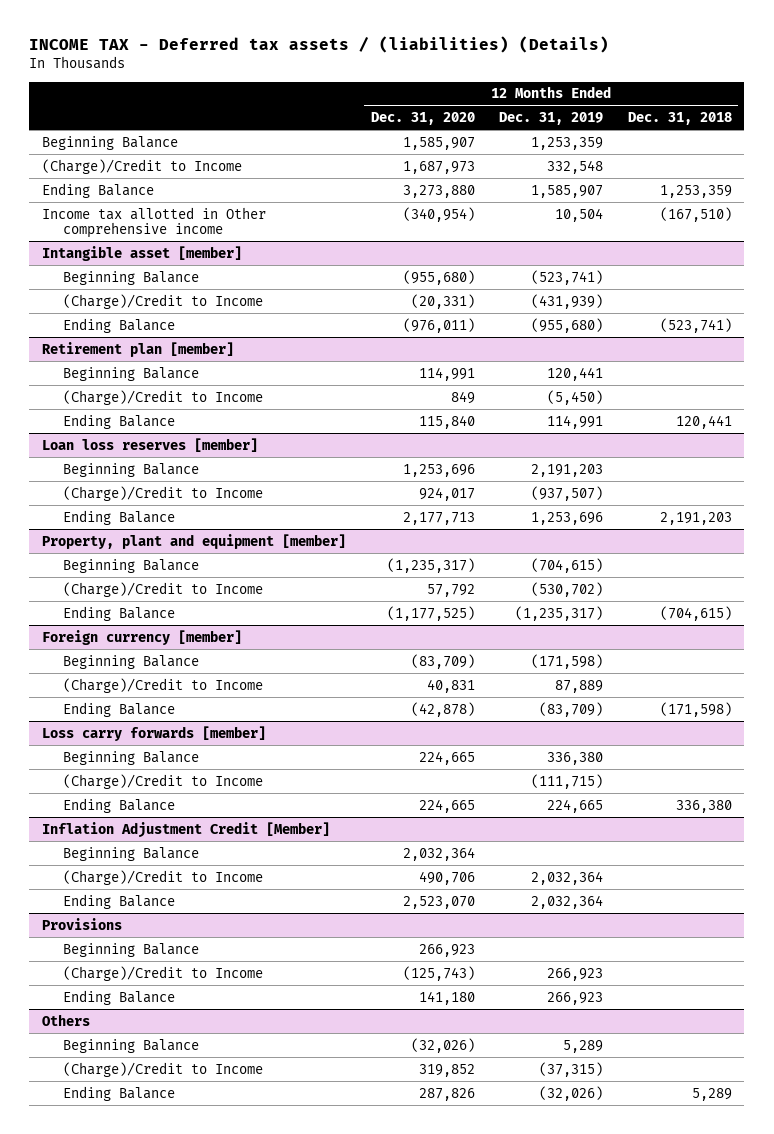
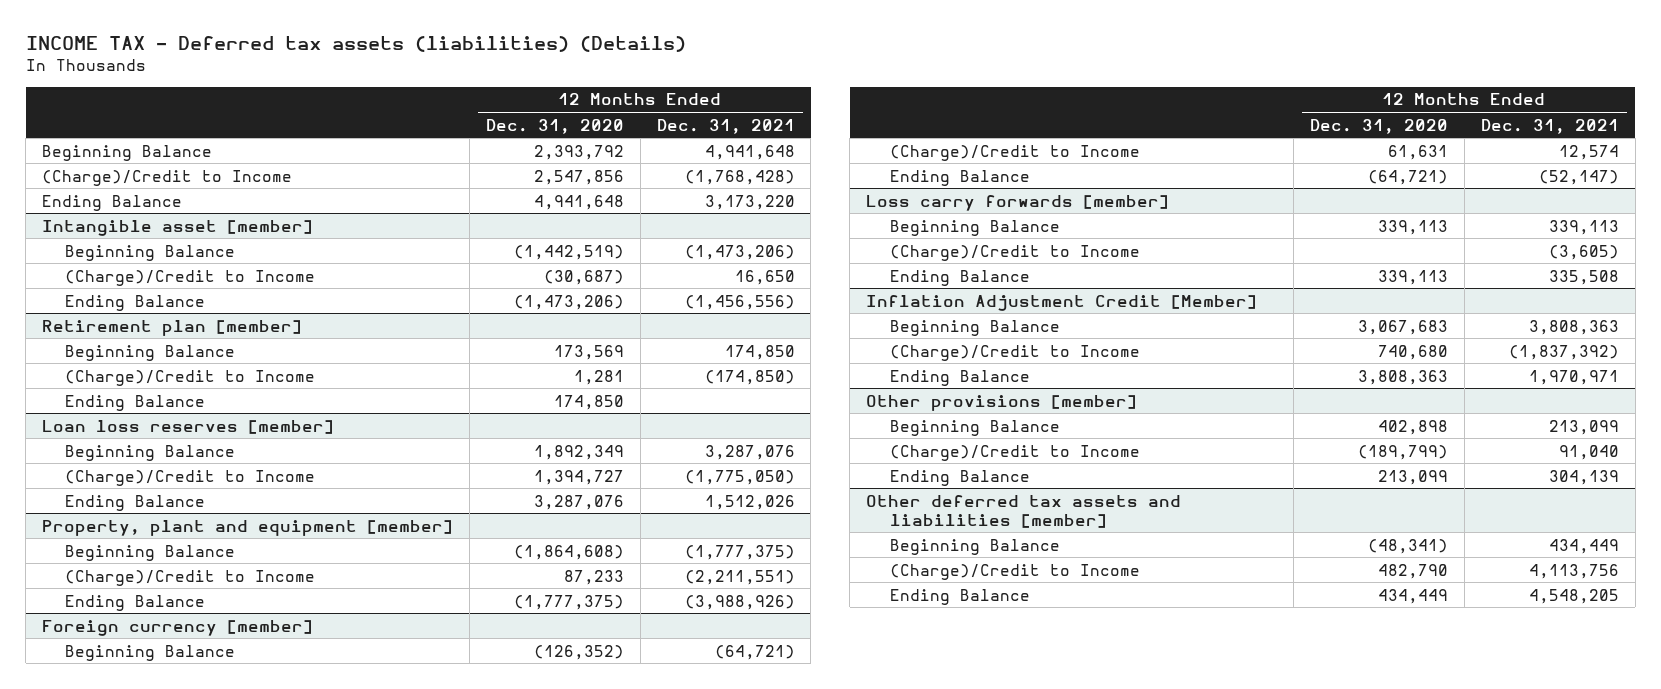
[29,36,610,54] INCOME TAX - Deferred tax assets / (liabilities) (Details) -> [25,36,686,53] INCOME TAX - Deferred tax assets (liabilities) (Details)
[499,112,604,126] Dec. 31, 2019 -> none
[628,112,733,126] Dec. 31, 2018 -> none
none -> [656,118,795,134] Dec. 31, 2021
[41,206,266,239] Income tax allotted in Other comprehensive income -> none
[402,136,475,150] 1,585,907 -> [533,144,624,160] 2,393,792
[402,160,475,174] 1,687,973 -> [533,169,624,185] 2,547,856
[402,184,475,198] 3,273,880 -> [533,194,624,210] 4,941,648
[402,269,475,285] (955,680) -> [513,244,624,260] (1,442,519)
[410,293,475,309] (20,331) -> [543,269,624,285] (30,687)
[402,317,475,333] (976,011) -> [513,294,624,310] (1,473,206)
[418,366,475,381] 114,991 -> [553,344,624,360] 173,569
[450,390,475,404] 849 -> [573,369,624,385] 1,281
[418,414,475,429] 115,840 -> [553,394,624,410] 174,850
[402,463,475,477] 1,253,696 -> [533,444,624,460] 1,892,349
[418,486,475,501] 924,017 -> [533,469,624,485] 1,394,727
[402,511,475,525] 2,177,713 -> [533,494,624,510] 3,287,076
[386,557,475,573] (1,235,317) -> [513,544,624,560] (1,864,608)
[426,583,475,597] 57,792 -> [563,569,624,585] 87,233
[386,605,475,621] (1,177,525) -> [513,594,624,610] (1,777,375)
[410,653,475,669] (83,709) -> [533,644,624,660] (126,352)
[426,678,475,693] 40,831 -> [1387,144,1448,160] 61,631
[410,701,475,717] (42,878) -> [1367,169,1448,185] (64,721)
[418,750,475,765] 224,665 -> [1377,219,1448,235] 339,113
[418,798,475,813] 224,665 -> [1377,269,1448,285] 339,113
[402,846,475,861] 2,032,364 -> [1357,319,1448,335] 3,067,683
[418,870,475,885] 490,706 -> [1377,344,1448,360] 740,680
[402,895,475,909] 2,523,070 -> [1357,369,1448,385] 3,808,363
[41,917,122,930] Provisions -> [866,394,1138,411] Other provisions [member]
[418,943,475,957] 266,923 -> [1377,419,1448,435] 402,898
[402,965,475,981] (125,743) -> [1357,444,1448,460] (189,799)
[418,990,475,1005] 141,180 -> [1377,469,1448,485] 213,099
[41,1013,90,1026] Others -> [866,494,1182,528] Other deferred tax assets and liabilities [member]
[410,1037,475,1053] (32,026) -> [1367,538,1448,554] (48,341)
[418,1063,475,1077] 319,852 -> [1377,563,1448,579] 482,790
[418,1087,475,1101] 287,826 -> [1377,588,1448,604] 434,449

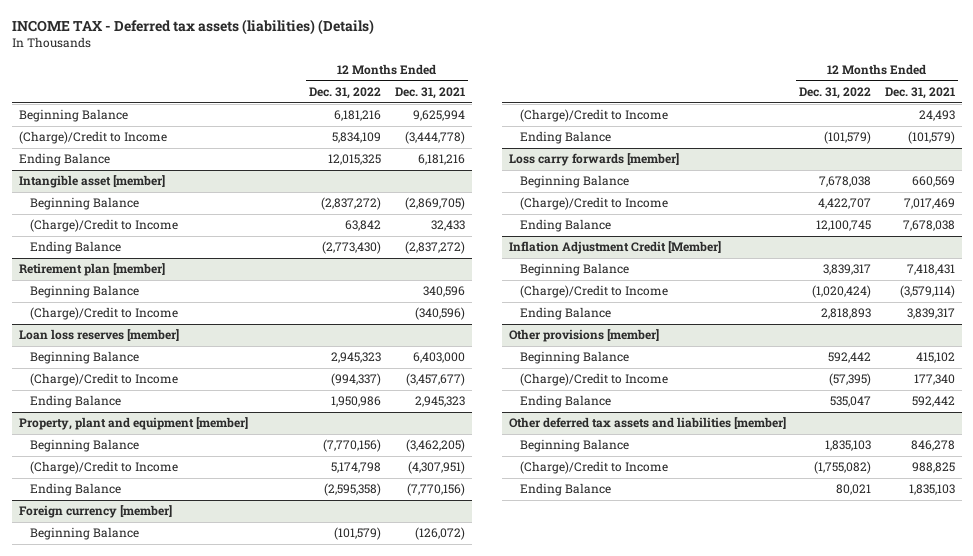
[485,118,624,134] Dec. 31, 2020 -> none
none -> [309,87,382,100] Dec. 31, 2022
[704,144,795,160] 4,941,648 -> [412,110,465,122] 9,625,994
[684,169,795,185] (1,768,428) -> [404,131,465,145] (3,444,778)
[704,194,795,210] 3,173,220 -> [417,154,465,166] 6,181,216
[684,244,795,260] (1,473,206) -> [404,197,465,211] (2,869,705)
[734,269,795,285] 16,650 -> [430,220,465,232] 32,433
[684,294,795,310] (1,456,556) -> [404,241,465,255] (2,837,272)
[65,394,206,411] Ending Balance -> none
[724,344,795,360] 174,850 -> [422,286,465,298] 340,596
[704,369,795,385] (174,850) -> [414,307,465,321] (340,596)
[704,444,795,460] 3,287,076 -> [412,352,465,364] 6,403,000
[684,469,795,485] (1,775,050) -> [405,373,465,387] (3,457,677)
[704,494,795,510] 1,512,026 -> [414,396,465,408] 2,945,323
[684,544,795,560] (1,777,375) -> [405,439,465,453] (3,462,205)
[684,569,795,585] (2,211,551) -> [407,461,465,475] (4,307,951)
[684,594,795,610] (3,988,926) -> [406,483,465,497] (7,770,156)
[714,644,795,660] (64,721) -> [414,527,465,541] (126,072)
[1558,144,1619,160] 12,574 -> [918,110,955,122] 24,493
[1538,169,1619,185] (52,147) -> [907,131,955,145] (101,579)
[1548,219,1619,235] 339,113 -> [911,176,955,188] 660,569
[1548,244,1619,260] (3,605) -> [903,198,955,210] 7,017,469
[1548,269,1619,285] 335,508 -> [902,220,955,232] 7,678,038
[1528,319,1619,335] 3,808,363 -> [906,264,955,276] 7,418,431
[1508,344,1619,360] (1,837,392) -> [899,285,955,299] (3,579,114)
[1528,369,1619,385] 1,970,971 -> [906,308,955,320] 3,839,317
[1548,419,1619,435] 213,099 -> [915,352,955,364] 415,102
[1558,444,1619,460] 91,040 -> [913,374,955,386] 177,340
[1548,469,1619,485] 304,139 -> [911,396,955,408] 592,442
[1548,538,1619,554] 434,449 -> [910,440,955,452] 846,278
[1528,563,1619,579] 4,113,756 -> [911,462,955,474] 988,825
[1528,588,1619,604] 4,548,205 -> [908,484,955,496] 1,835,103

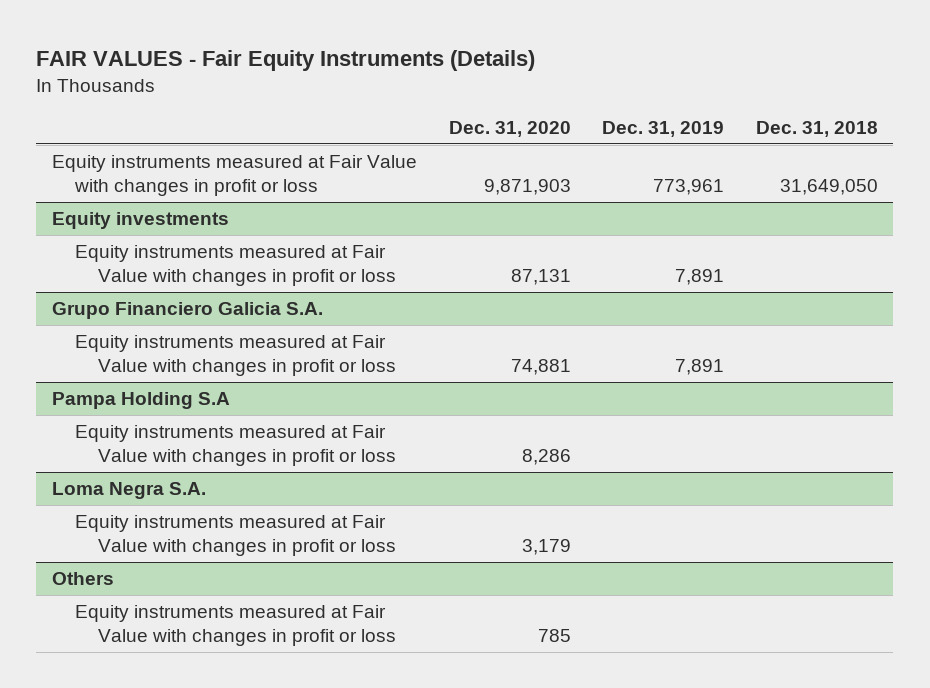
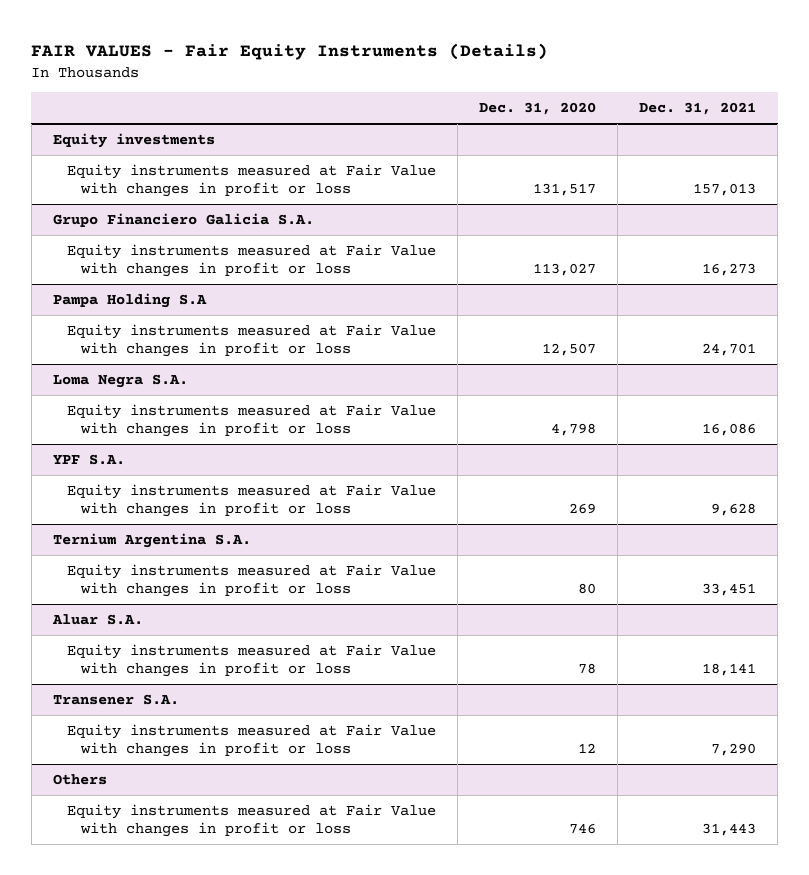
[602,120,725,137] Dec. 31, 2019 -> none
[755,120,878,137] Dec. 31, 2018 -> none
none -> [639,102,757,116] Dec. 31, 2021
[51,155,417,196] Equity instruments measured at Fair Value with changes in profit or loss -> none
[510,268,571,285] 87,131 -> [533,183,597,197] 131,517
[510,358,571,375] 74,881 -> [533,263,597,277] 113,027
[521,448,571,465] 8,286 -> [542,343,597,357] 12,507
[521,538,571,555] 3,179 -> [551,423,597,437] 4,798
none -> [53,453,126,465] YPF S.A.
none -> [67,483,437,518] Equity instruments measured at Fair Value with changes in profit or loss
none -> [53,532,252,548] Ternium Argentina S.A.
none -> [67,563,437,598] Equity instruments measured at Fair Value with changes in profit or loss
none -> [52,613,144,625] Aluar S.A.
none -> [67,643,437,678] Equity instruments measured at Fair Value with changes in profit or loss
none -> [53,693,180,705] Transener S.A.
none -> [67,723,437,758] Equity instruments measured at Fair Value with changes in profit or loss
[537,628,571,642] 785 -> [569,823,597,835] 746

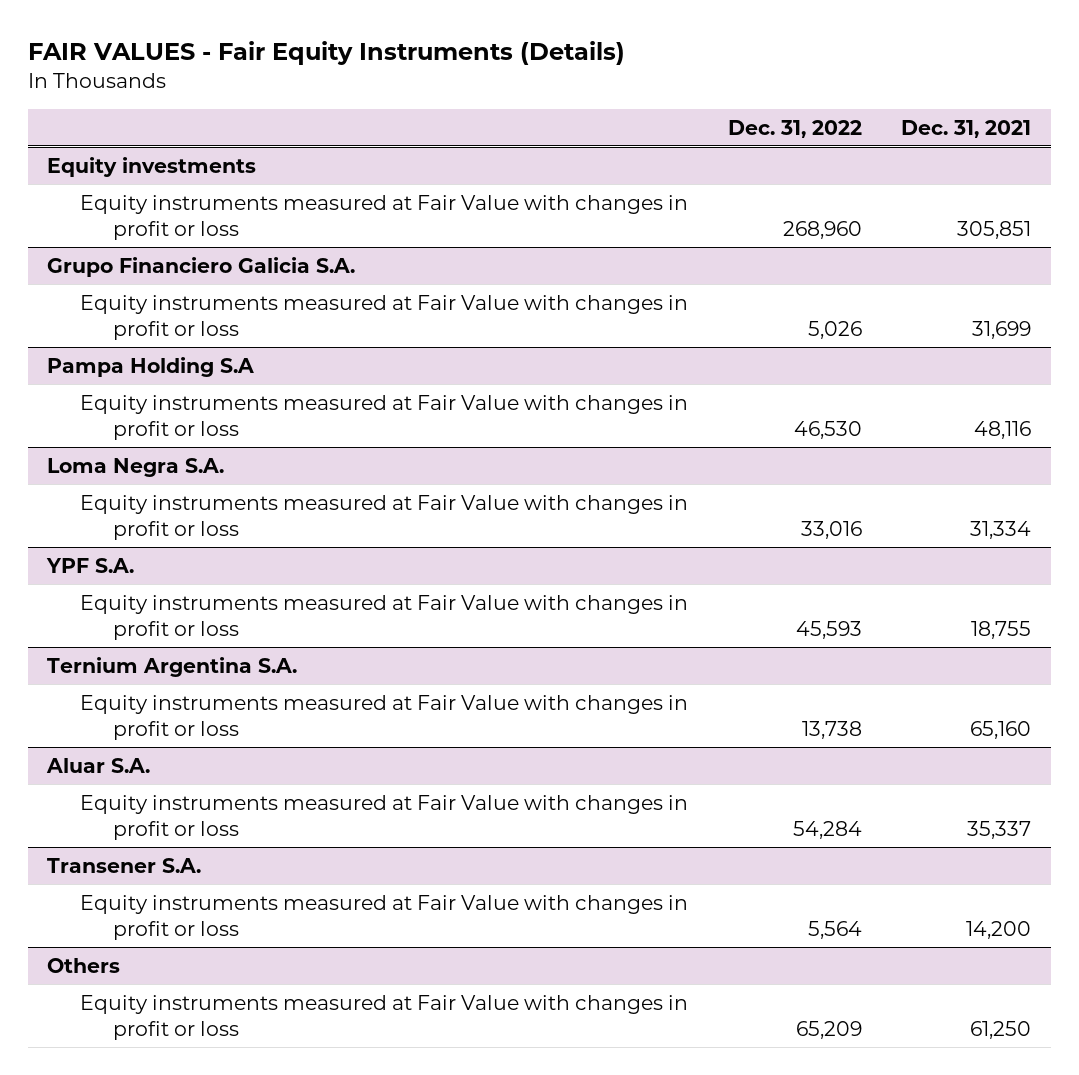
[479,102,597,116] Dec. 31, 2020 -> none
none -> [727,119,862,138] Dec. 31, 2022
[693,183,757,197] 157,013 -> [957,220,1032,239] 305,851
[702,263,757,277] 16,273 -> [972,320,1032,339] 31,699
[702,343,757,357] 24,701 -> [974,420,1032,439] 48,116
[702,423,757,437] 16,086 -> [970,520,1032,539] 31,334
[711,503,757,517] 9,628 -> [971,620,1032,639] 18,755
[702,583,757,597] 33,451 -> [970,720,1032,739] 65,160
[702,663,757,677] 18,141 -> [967,820,1032,839] 35,337
[711,743,757,757] 7,290 -> [966,920,1032,939] 14,200
[702,823,757,837] 31,443 -> [970,1020,1032,1039] 61,250

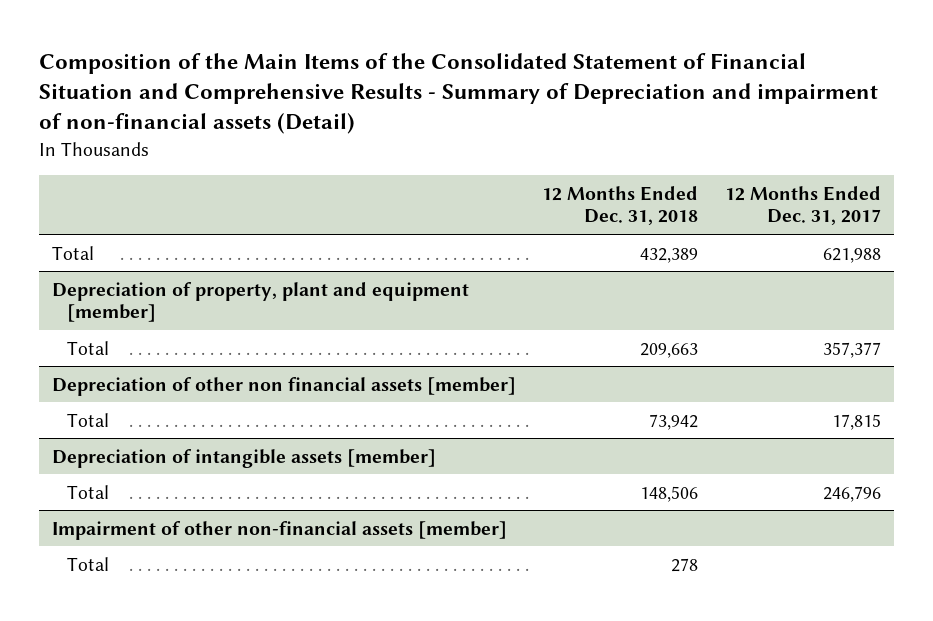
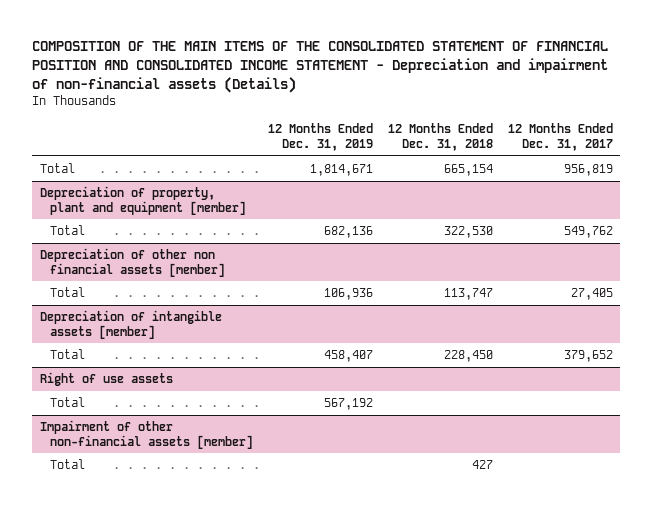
[38,53,878,135] Composition of the Main Items of the Consolidated Statement of Financial Situation and Comprehensive Results - Summary of Depreciation and impairment of non-financial assets (Detail) -> [32,41,609,93] COMPOSITION OF THE MAIN ITEMS OF THE CONSOLIDATED STATEMENT OF FINANCIAL POSITION AND CONSOLIDATED INCOME STATEMENT - Depreciation and impairment of non-financial assets (Details)
none -> [267,123,373,151] 12 Months Ended Dec. 31, 2019
[640,247,699,263] 432,389 -> [443,164,493,177] 665,154
[822,247,881,263] 621,988 -> [563,164,613,177] 956,819
[640,342,699,358] 209,663 -> [443,226,493,239] 322,530
[822,341,881,358] 357,377 -> [563,226,613,239] 549,762
[649,413,699,430] 73,942 -> [443,288,493,301] 113,747
[831,413,881,430] 17,815 -> [570,288,613,301] 27,405
[640,485,699,502] 148,506 -> [443,350,493,363] 228,450
[822,485,881,502] 246,796 -> [563,350,613,363] 379,652
none -> [39,372,173,387] Right of use assets
none -> [49,397,85,408] Total
[671,557,699,572] 278 -> [471,460,493,470] 427

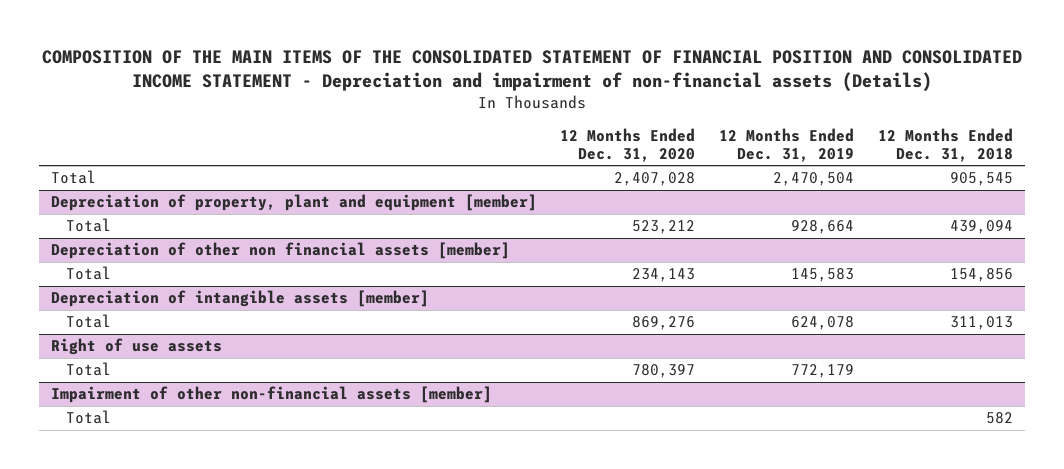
[507,123,613,151] 12 Months Ended Dec. 31, 2017 -> none
none -> [560,127,696,162] 12 Months Ended Dec. 31, 2020
[309,164,373,177] 1,814,671 -> [773,172,855,187] 2,470,504
[443,164,493,177] 665,154 -> [949,172,1013,187] 905,545
[323,226,373,239] 682,136 -> [791,220,855,235] 928,664
[443,226,493,239] 322,530 -> [949,220,1013,235] 439,094
[323,288,373,301] 106,936 -> [791,268,855,283] 145,583
[443,288,493,301] 113,747 -> [949,268,1013,283] 154,856
[323,350,373,363] 458,407 -> [791,316,855,331] 624,078
[443,350,493,363] 228,450 -> [949,316,1013,331] 311,013
[323,398,373,411] 567,192 -> [791,364,855,379] 772,179
[471,460,493,470] 427 -> [985,412,1013,425] 582

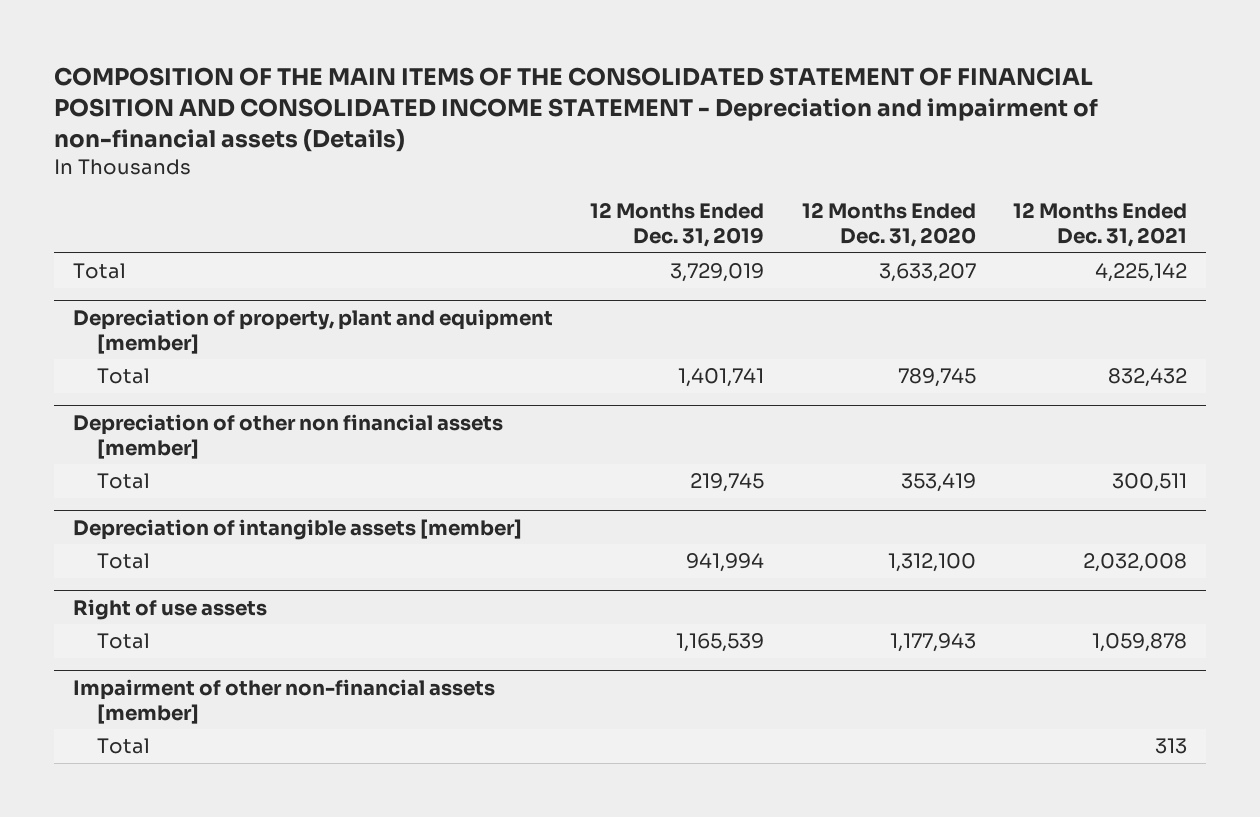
[877,127,1013,162] 12 Months Ended Dec. 31, 2018 -> none
none -> [1013,201,1188,247] 12 Months Ended Dec. 31, 2021
[614,172,696,187] 2,407,028 -> [878,263,976,283] 3,633,207
[773,172,855,187] 2,470,504 -> [670,263,765,283] 3,729,019
[632,220,696,235] 523,212 -> [897,368,976,388] 789,745
[791,220,855,235] 928,664 -> [678,368,765,388] 1,401,741
[632,268,696,283] 234,143 -> [900,473,976,493] 353,419
[791,268,855,283] 145,583 -> [690,473,765,493] 219,745
[632,316,696,331] 869,276 -> [887,553,976,573] 1,312,100
[791,316,855,331] 624,078 -> [686,553,765,573] 941,994
[632,364,696,379] 780,397 -> [889,633,976,653] 1,177,943
[791,364,855,379] 772,179 -> [676,633,765,653] 1,165,539

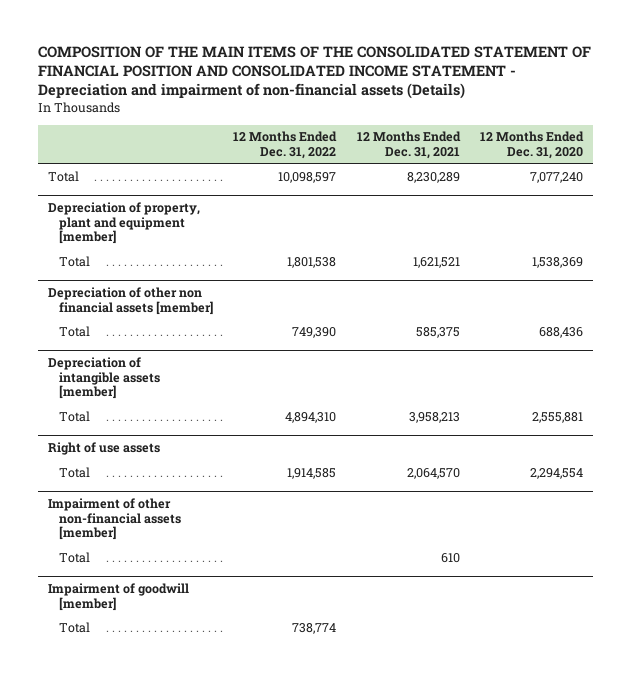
[590,201,765,247] 12 Months Ended Dec. 31, 2019 -> none
none -> [233,131,338,159] 12 Months Ended Dec. 31, 2022
[878,263,976,283] 3,633,207 -> [529,171,583,183] 7,077,240
[1095,263,1188,283] 4,225,142 -> [406,171,460,183] 8,230,289
[897,368,976,388] 789,745 -> [531,256,583,268] 1,538,369
[1108,368,1188,388] 832,432 -> [412,256,460,268] 1,621,521
[900,473,976,493] 353,419 -> [538,326,583,338] 688,436
[1112,473,1188,493] 300,511 -> [415,326,460,338] 585,375
[887,553,976,573] 1,312,100 -> [531,411,583,423] 2,555,881
[1083,553,1188,573] 2,032,008 -> [408,411,460,423] 3,958,213
[889,633,976,653] 1,177,943 -> [529,467,583,479] 2,294,554
[1092,633,1188,653] 1,059,878 -> [406,467,460,479] 2,064,570
[1155,738,1188,755] 313 -> [440,552,460,563] 610
none -> [47,582,189,611] Impairment of goodwill [member]
none -> [59,621,91,633] Total

